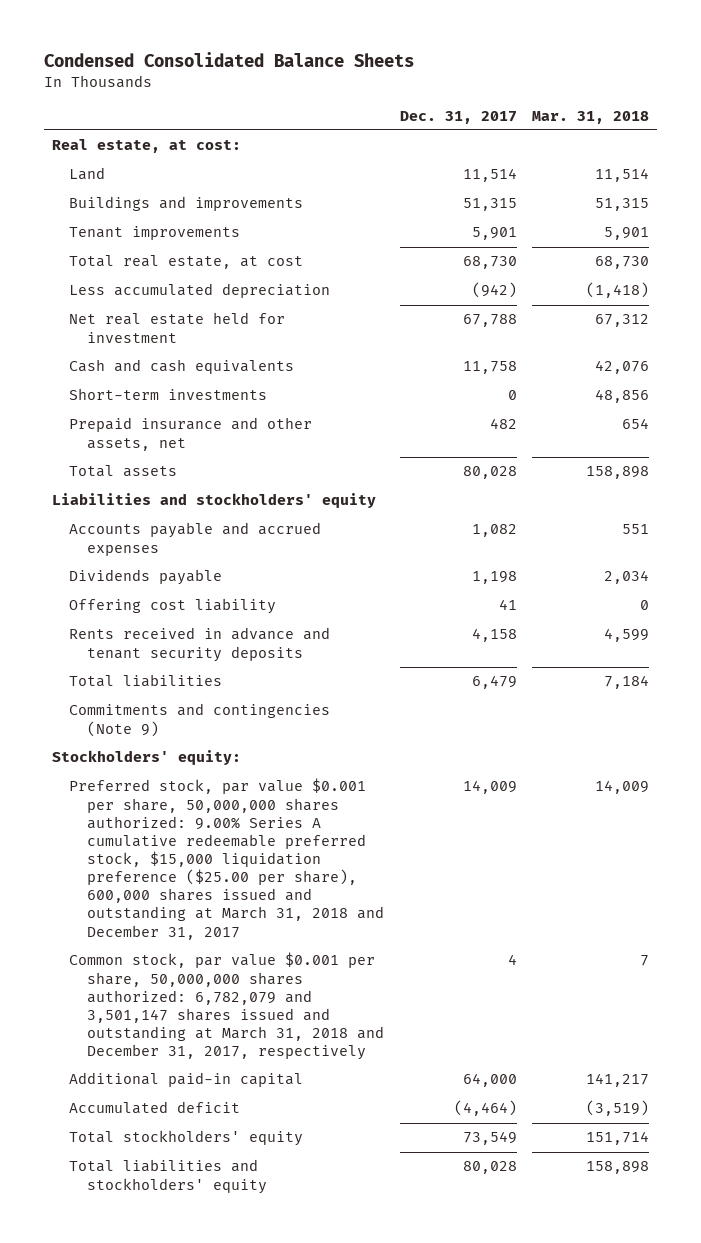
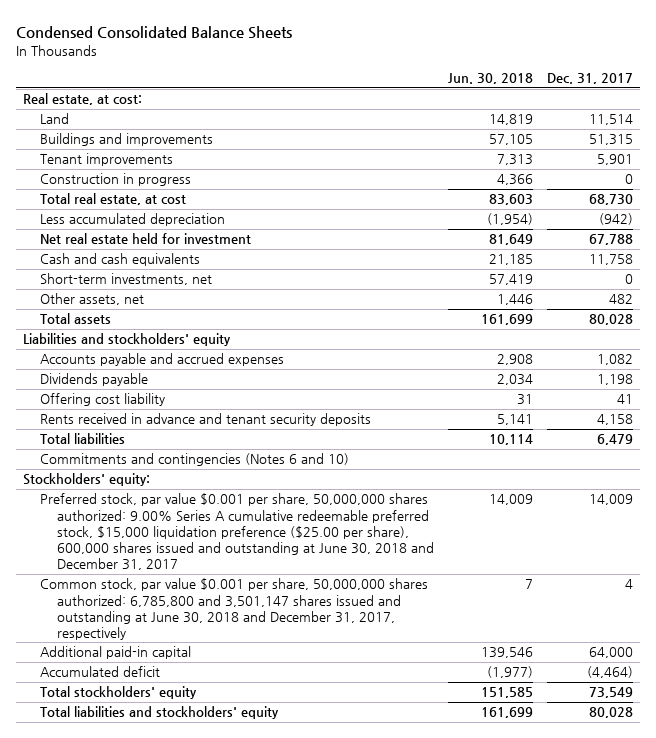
[532,110,650,124] Mar. 31, 2018 -> none
none -> [448,73,534,85] Jun. 30, 2018
none -> [40,173,192,187] Construction in progress
[69,388,268,401] Short-term investments -> [40,273,213,286] Short-term investments, net
[69,417,313,451] Prepaid insurance and other assets, net -> [40,293,145,306] Other assets, net
[69,703,331,737] Commitments and contingencies (Note 9) -> [40,453,350,467] Commitments and contingencies (Notes 6 and 10)
[69,778,385,940] Preferred stock, par value $0.001 per share, 50,000,000 shares authorized: 9.00% Series A cumulative redeemable preferred stock, $15,000 liquidation preference ($25.00 per share), 600,000 shares issued and outstanding at March 31, 2018 and December 31, 2017 -> [40,493,435,571] Preferred stock, par value $0.001 per share, 50,000,000 shares authorized: 9.00% Series A cumulative redeemable preferred stock, $15,000 liquidation preference ($25.00 per share), 600,000 shares issued and outstanding at June 30, 2018 and December 31, 2017
[69,952,385,1061] Common stock, par value $0.001 per share, 50,000,000 shares authorized: 6,782,079 and 3,501,147 shares issued and outstanding at March 31, 2018 and December 31, 2017, respectively -> [40,578,429,641] Common stock, par value $0.001 per share, 50,000,000 shares authorized: 6,785,800 and 3,501,147 shares issued and outstanding at June 30, 2018 and December 31, 2017, respectively

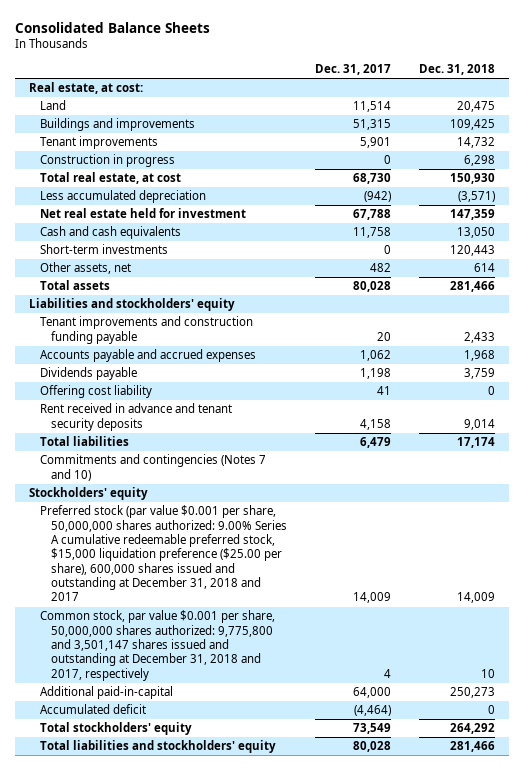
[16,25,293,39] Condensed Consolidated Balance Sheets -> [14,21,210,33] Consolidated Balance Sheets
[448,73,534,85] Jun. 30, 2018 -> none
none -> [419,64,496,76] Dec. 31, 2018
[40,273,213,286] Short-term investments, net -> [39,244,168,255] Short-term investments
none -> [39,316,253,344] Tenant improvements and construction funding payable
[596,354,633,366] 1,082 -> [360,350,392,362] 1,062
[40,413,372,427] Rents received in advance and tenant security deposits -> [39,403,232,431] Rent received in advance and tenant security deposits
[40,453,350,467] Commitments and contingencies (Notes 6 and 10) -> [39,454,266,481] Commitments and contingencies (Notes 7 and 10)
[23,473,151,487] Stockholders' equity: -> [28,487,148,501] Stockholders' equity
[40,493,435,571] Preferred stock, par value $0.001 per share, 50,000,000 shares authorized: 9.00% Series A cumulative redeemable preferred stock, $15,000 liquidation preference ($25.00 per share), 600,000 shares issued and outstanding at June 30, 2018 and December 31, 2017 -> [39,505,287,602] Preferred stock (par value $0.001 per share, 50,000,000 shares authorized: 9.00% Series A cumulative redeemable preferred stock, $15,000 liquidation preference ($25.00 per share), 600,000 shares issued and outstanding at December 31, 2018 and 2017
[40,578,429,641] Common stock, par value $0.001 per share, 50,000,000 shares authorized: 6,785,800 and 3,501,147 shares issued and outstanding at June 30, 2018 and December 31, 2017, respectively -> [39,610,275,681] Common stock, par value $0.001 per share, 50,000,000 shares authorized: 9,775,800 and 3,501,147 shares issued and outstanding at December 31, 2018 and 2017, respectively
[40,646,192,660] Additional paid-in capital -> [39,686,173,700] Additional paid-in-capital

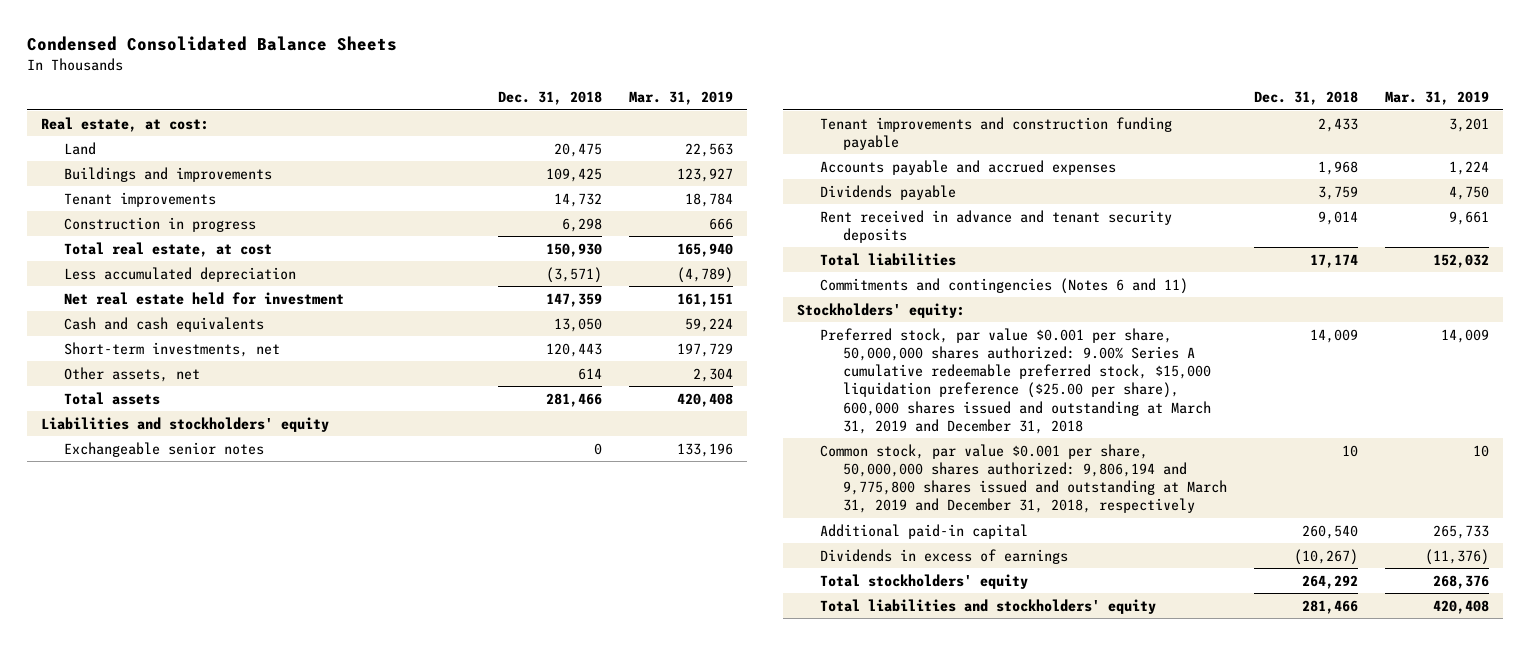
[14,21,210,33] Consolidated Balance Sheets -> [27,36,398,52] Condensed Consolidated Balance Sheets
[315,64,392,76] Dec. 31, 2017 -> none
none -> [628,91,733,106] Mar. 31, 2019
[39,244,168,255] Short-term investments -> [63,341,280,357] Short-term investments, net
none -> [63,441,264,457] Exchangeable senior notes
[39,385,152,399] Offering cost liability -> none
[39,704,146,715] Accumulated deficit -> none
[39,454,266,481] Commitments and contingencies (Notes 7 and 10) -> [819,277,1188,294] Commitments and contingencies (Notes 6 and 11)
[28,487,148,501] Stockholders' equity -> [797,302,966,318] Stockholders' equity:
[39,505,287,602] Preferred stock (par value $0.001 per share, 50,000,000 shares authorized: 9.00% Series A cumulative redeemable preferred stock, $15,000 liquidation preference ($25.00 per share), 600,000 shares issued and outstanding at December 31, 2018 and 2017 -> [819,327,1211,434] Preferred stock, par value $0.001 per share, 50,000,000 shares authorized: 9.00% Series A cumulative redeemable preferred stock, $15,000 liquidation preference ($25.00 per share), 600,000 shares issued and outstanding at March 31, 2019 and December 31, 2018
[39,610,275,681] Common stock, par value $0.001 per share, 50,000,000 shares authorized: 9,775,800 and 3,501,147 shares issued and outstanding at December 31, 2018 and 2017, respectively -> [819,443,1227,514] Common stock, par value $0.001 per share, 50,000,000 shares authorized: 9,806,194 and 9,775,800 shares issued and outstanding at March 31, 2019 and December 31, 2018, respectively
[39,686,173,700] Additional paid-in-capital -> [819,523,1028,539] Additional paid-in capital
[450,687,496,699] 250,273 -> [1301,524,1358,539] 260,540
none -> [819,548,1068,564] Dividends in excess of earnings

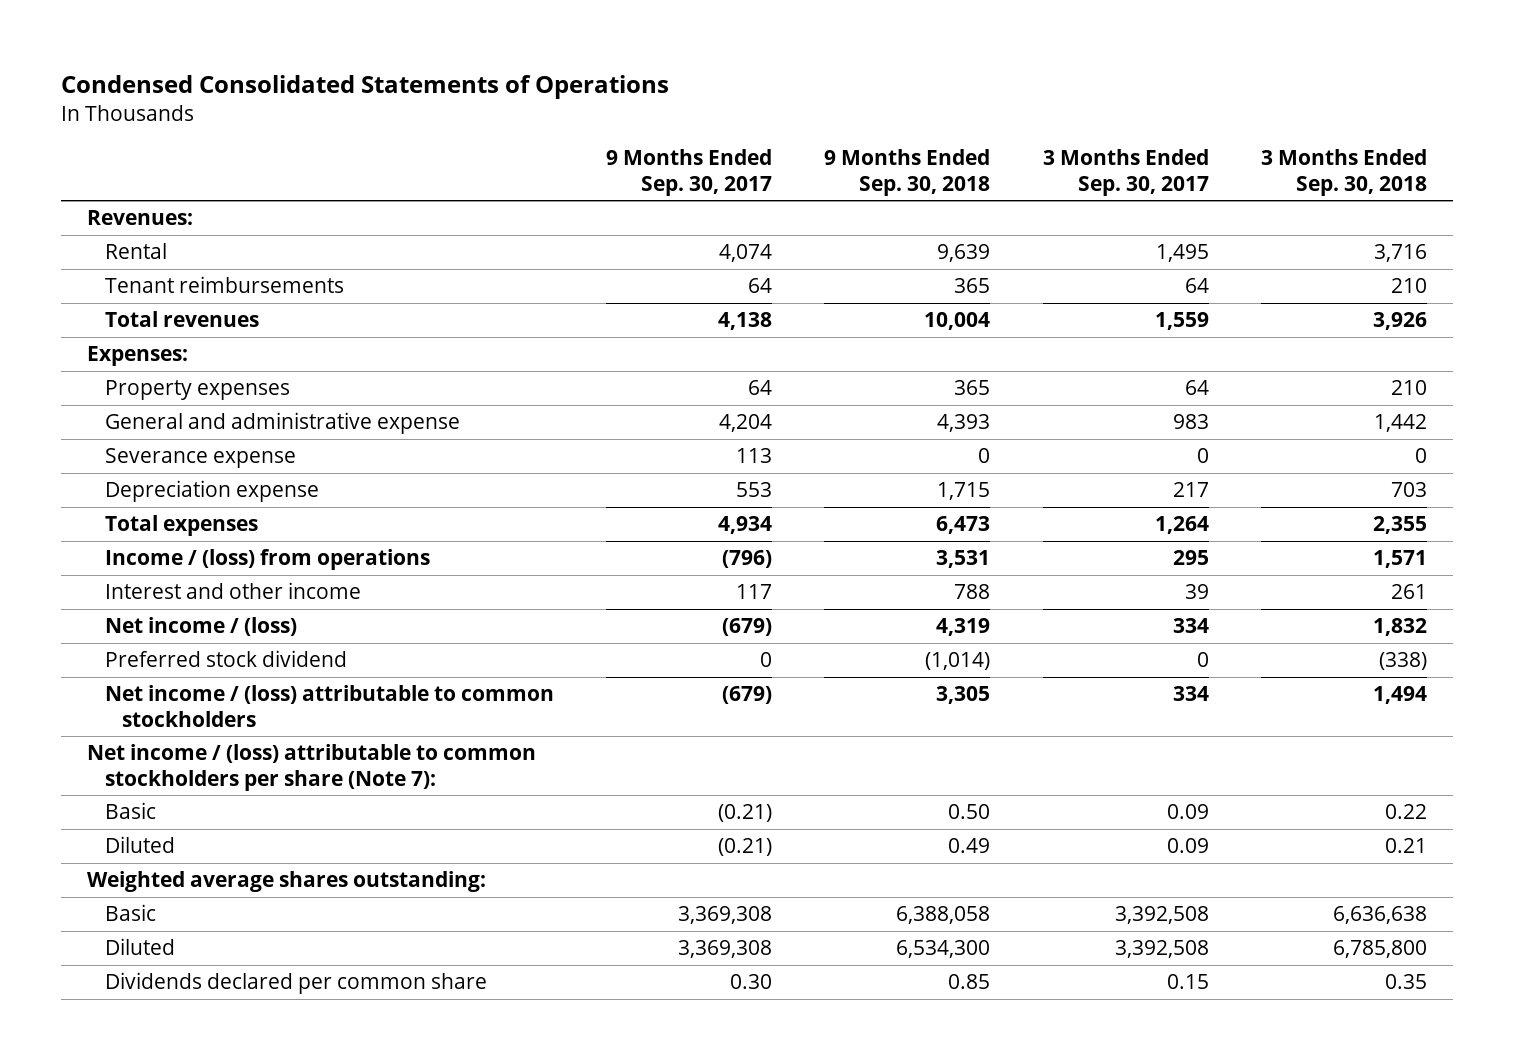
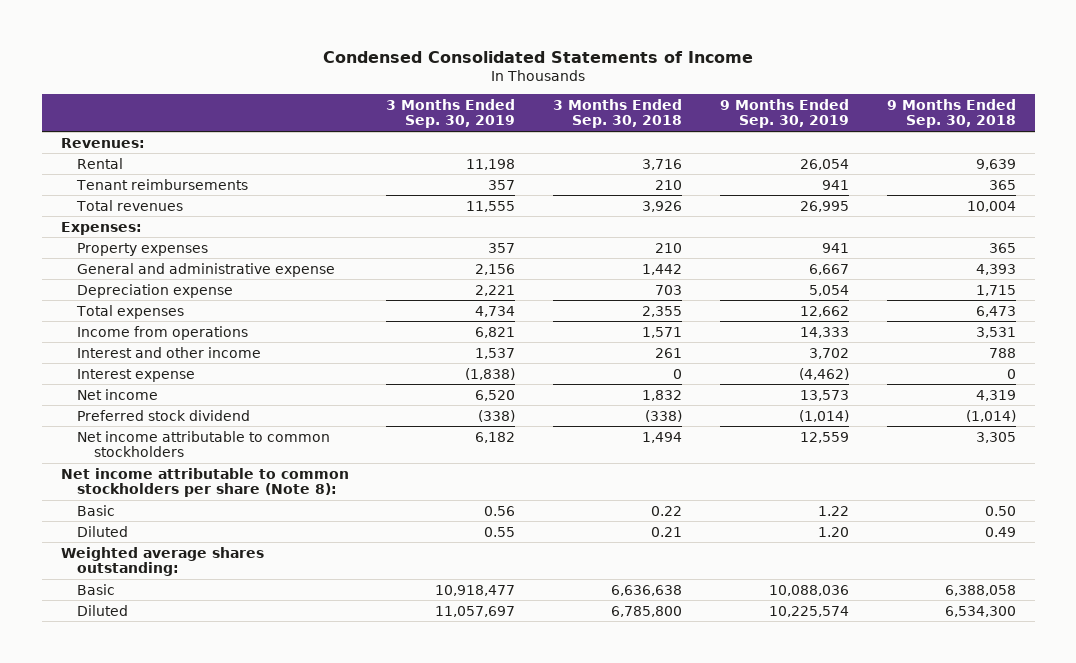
[61,74,670,99] Condensed Consolidated Statements of Operations -> [323,50,754,63] Condensed Consolidated Statements of Income
[606,149,773,196] 9 Months Ended Sep. 30, 2017 -> none
[1042,149,1209,196] 3 Months Ended Sep. 30, 2017 -> none
none -> [386,98,516,129] 3 Months Ended Sep. 30, 2019
none -> [719,98,849,129] 9 Months Ended Sep. 30, 2019
[104,448,296,469] Severance expense -> none
[104,549,430,571] Income / (loss) from operations -> [77,325,249,340] Income from operations
none -> [77,368,196,382] Interest expense
[104,617,297,637] Net income / (loss) -> [77,388,159,400] Net income
[104,685,554,727] Net income / (loss) attributable to common stockholders -> [77,430,331,458] Net income attributable to common stockholders
[87,744,537,791] Net income / (loss) attributable to common stockholders per share (Note 7): -> [60,467,349,498] Net income attributable to common stockholders per share (Note 8):
[104,972,487,995] Dividends declared per common share -> none

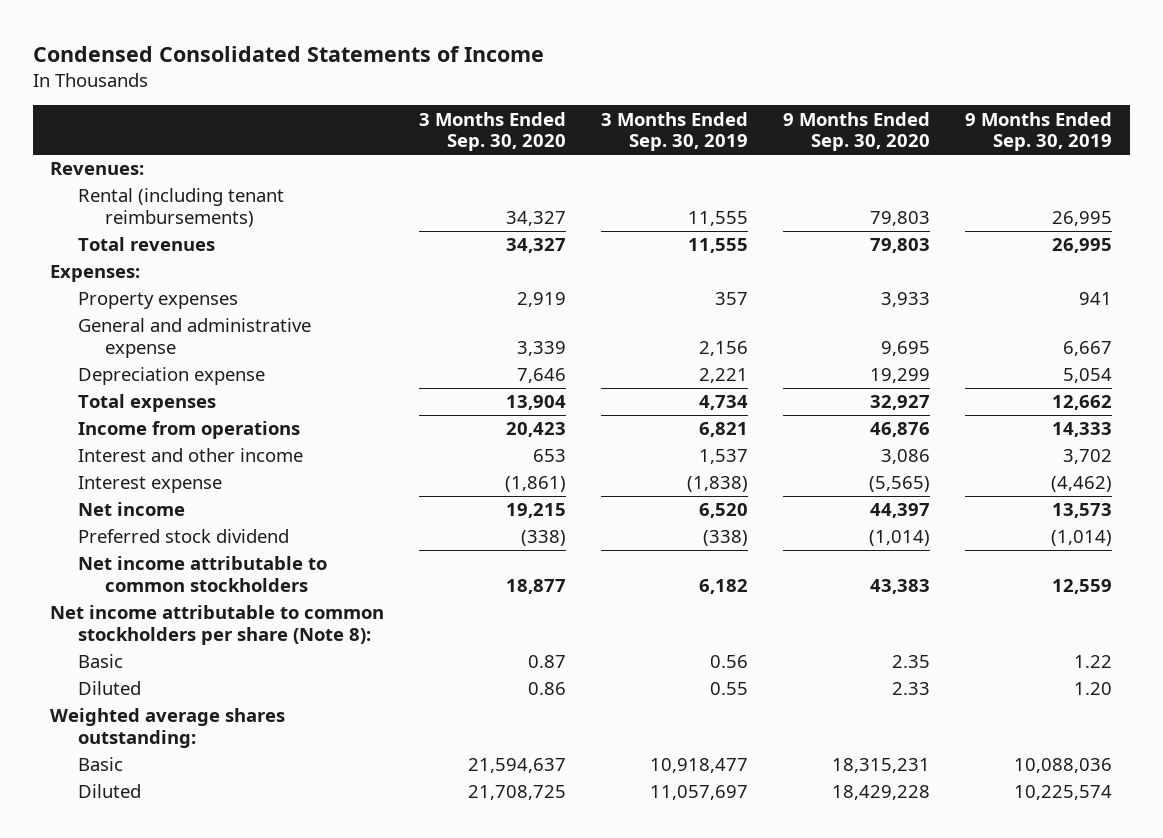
[553,98,683,129] 3 Months Ended Sep. 30, 2018 -> none
[886,98,1016,129] 9 Months Ended Sep. 30, 2018 -> none
none -> [419,111,567,152] 3 Months Ended Sep. 30, 2020
none -> [783,111,931,152] 9 Months Ended Sep. 30, 2020
[76,178,249,190] Tenant reimbursements -> none
[77,157,124,169] Rental -> [77,188,284,227] Rental (including tenant reimbursements)
[466,158,516,170] 11,198 -> [688,210,749,226] 11,555
[799,158,849,170] 26,054 -> [1052,210,1113,226] 26,995

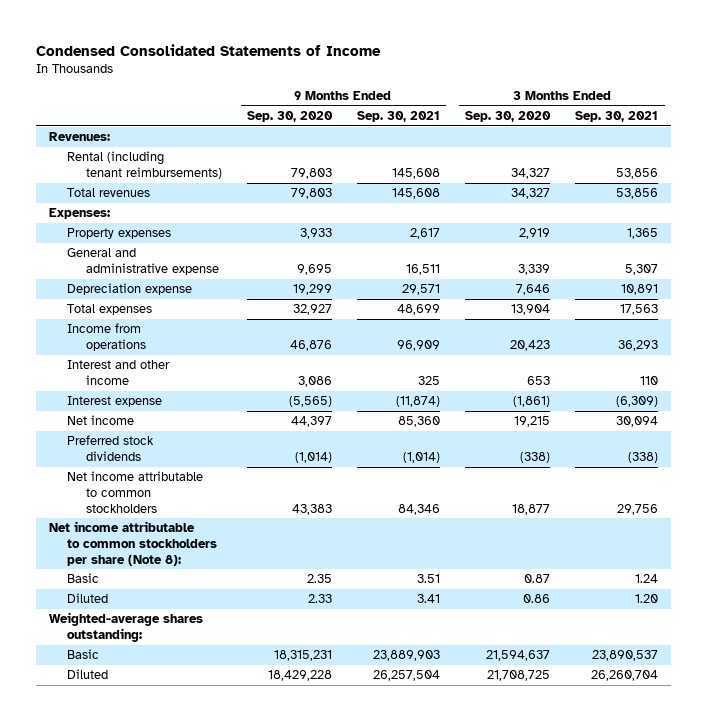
[601,111,749,152] 3 Months Ended Sep. 30, 2019 -> none
[965,111,1113,152] 9 Months Ended Sep. 30, 2019 -> none
none -> [357,111,441,123] Sep. 30, 2021
none -> [575,111,659,123] Sep. 30, 2021
[77,529,289,544] Preferred stock dividend -> [67,435,155,461] Preferred stock dividends
[50,708,286,748] Weighted average shares outstanding: -> [49,612,204,642] Weighted-average shares outstanding:

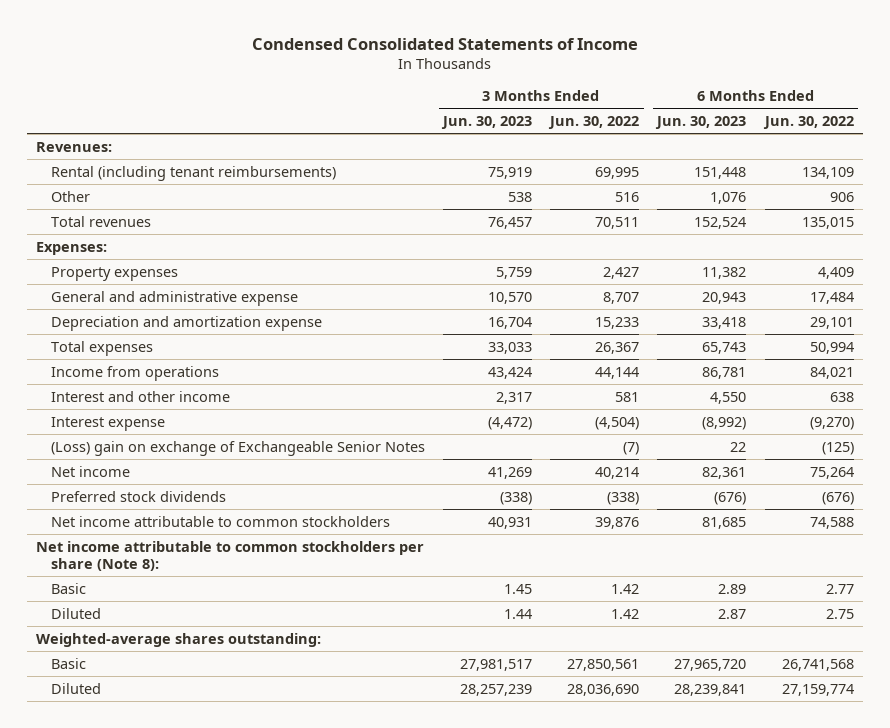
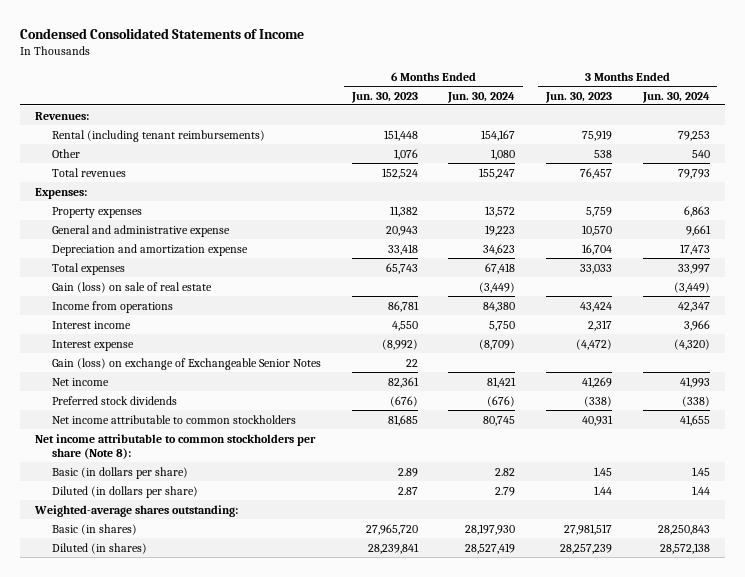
[548,116,640,130] Jun. 30, 2022 -> none
[762,116,854,130] Jun. 30, 2022 -> none
none -> [447,91,516,103] Jun. 30, 2024
none -> [641,91,710,103] Jun. 30, 2024
none -> [52,281,213,293] Gain (loss) on sale of real estate
[51,390,231,402] Interest and other income -> [52,320,132,329] Interest income
[51,440,426,456] (Loss) gain on exchange of Exchangeable Senior Notes -> [52,357,322,370] Gain (loss) on exchange of Exchangeable Senior Notes
[51,582,87,594] Basic -> [52,466,189,479] Basic (in dollars per share)
[51,607,102,619] Diluted -> [52,485,199,498] Diluted (in dollars per share)
[51,657,87,669] Basic -> [52,523,138,535] Basic (in shares)
[51,682,102,694] Diluted -> [52,542,148,554] Diluted (in shares)

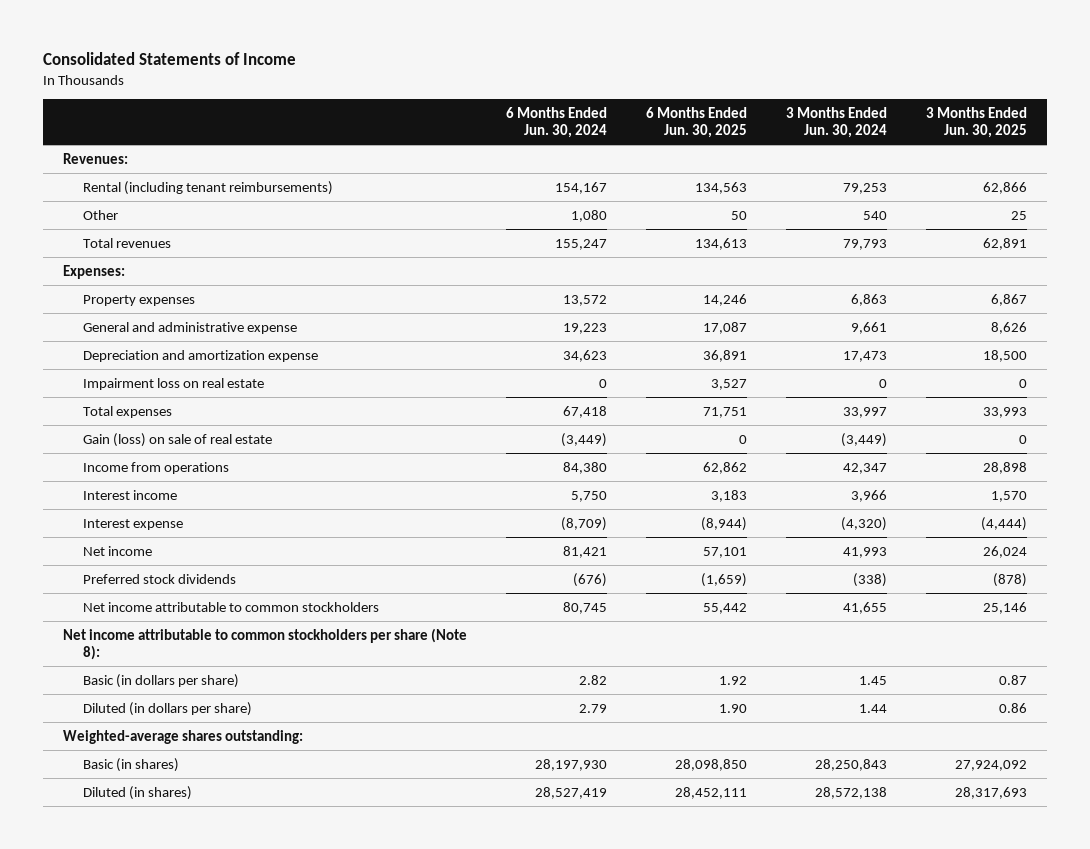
[19,27,304,39] Condensed Consolidated Statements of Income -> [42,52,296,66] Consolidated Statements of Income
[350,91,418,103] Jun. 30, 2023 -> none
[545,91,613,103] Jun. 30, 2023 -> none
none -> [645,106,747,139] 6 Months Ended Jun. 30, 2025
none -> [926,106,1028,139] 3 Months Ended Jun. 30, 2025
none -> [82,377,264,390] Impairment loss on real estate
[52,357,322,370] Gain (loss) on exchange of Exchangeable Senior Notes -> none

